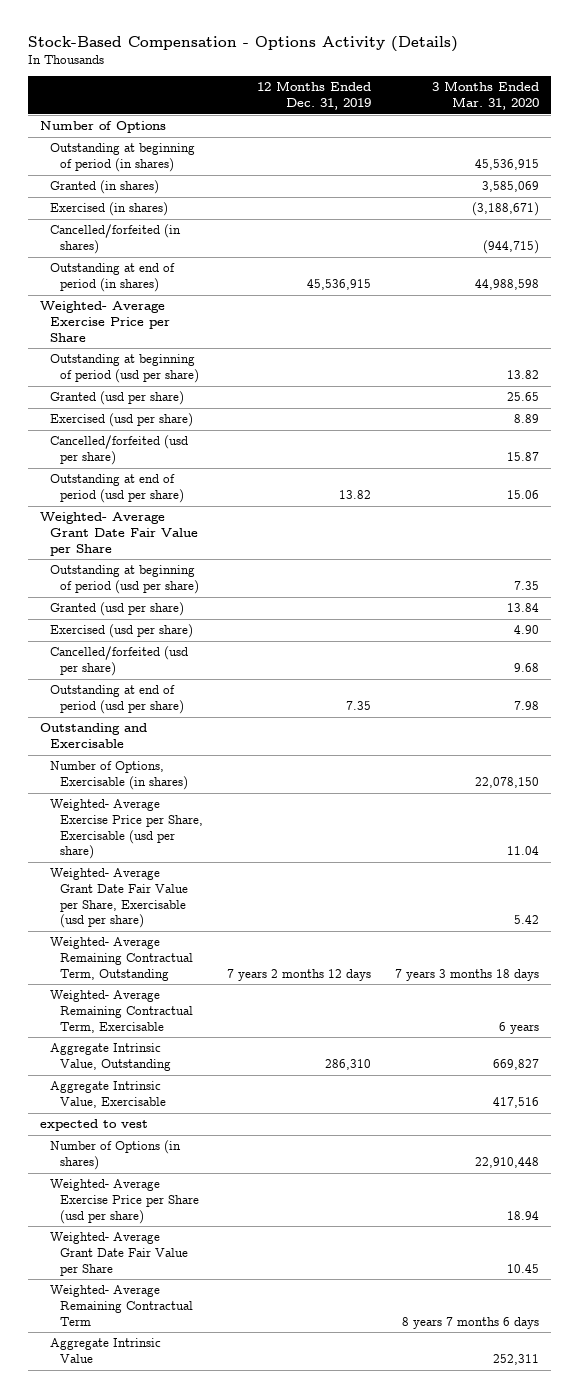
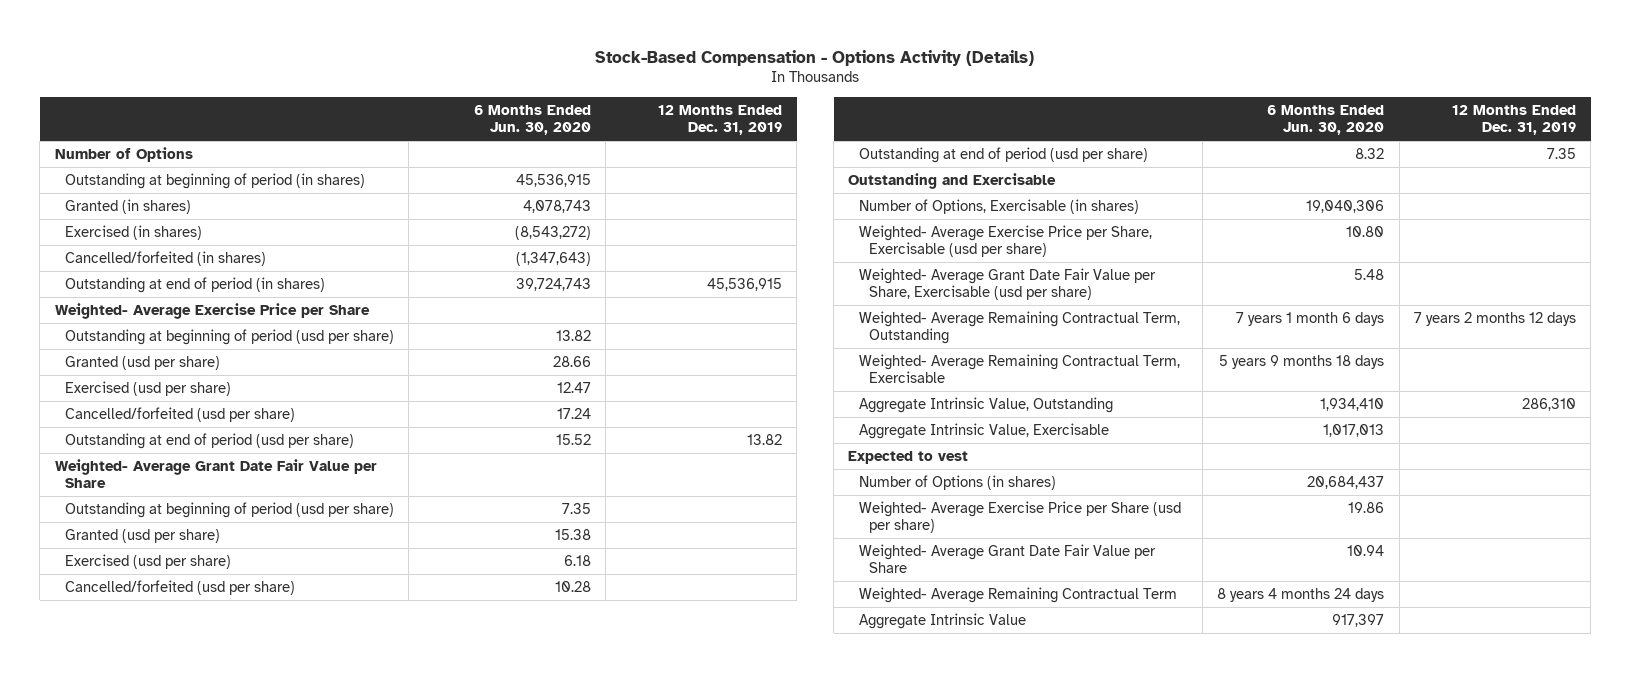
[432,81,540,111] 3 Months Ended Mar. 31, 2020 -> none
none -> [473,104,591,136] 6 Months Ended Jun. 30, 2020
[39,1119,148,1132] expected to vest -> [848,450,969,464] Expected to vest

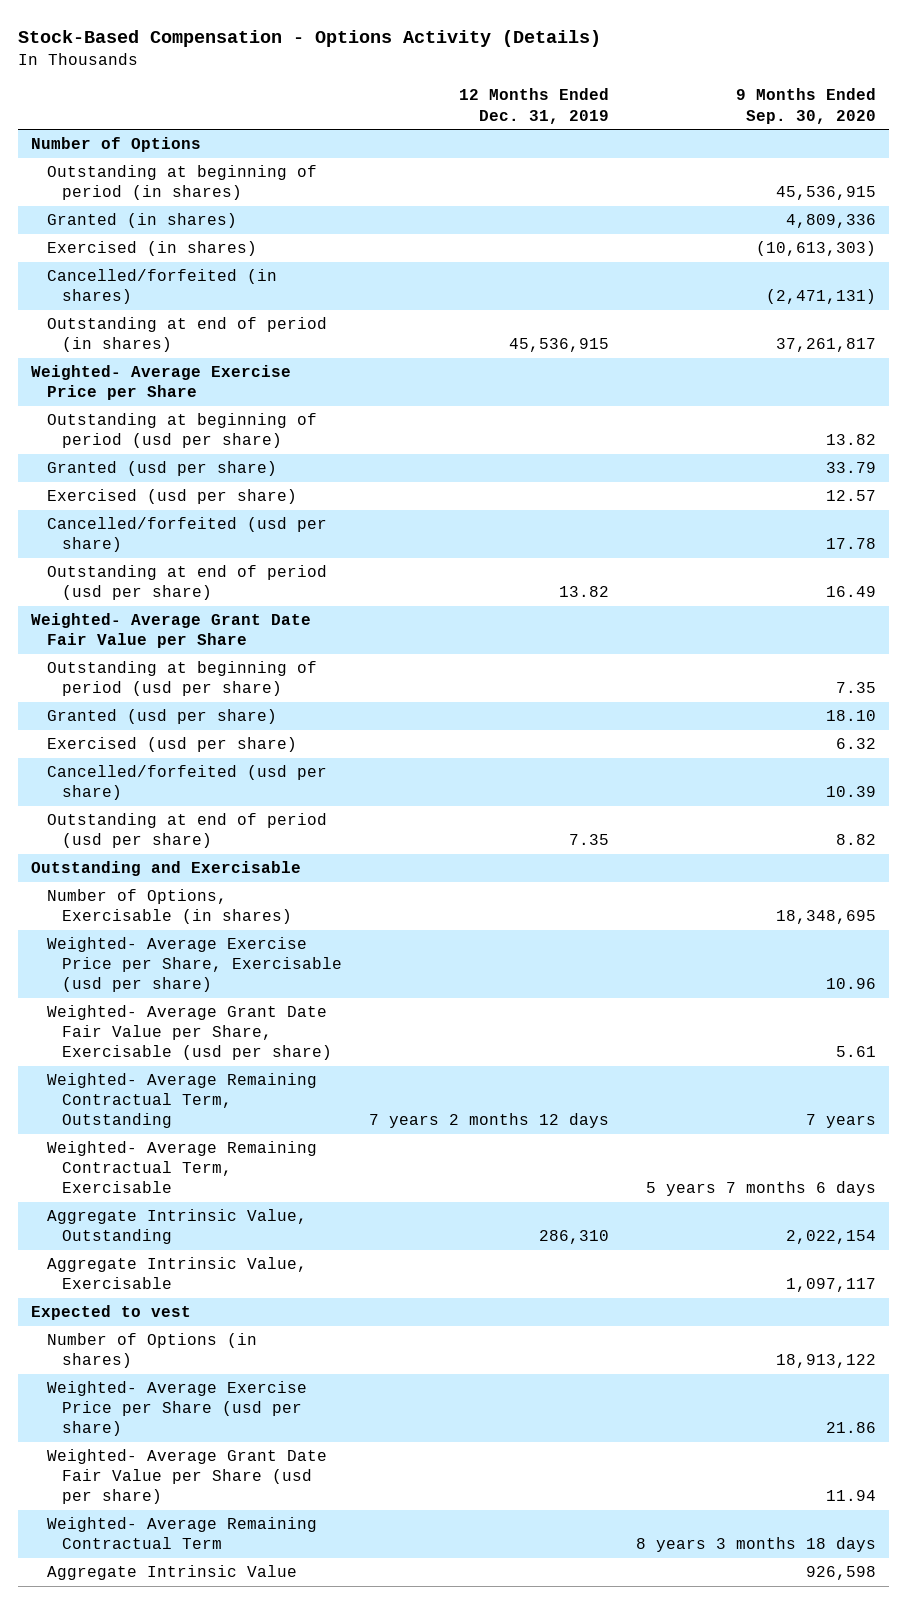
[473,104,591,136] 6 Months Ended Jun. 30, 2020 -> none
none -> [736,88,877,124] 9 Months Ended Sep. 30, 2020
[858,543,1156,574] Weighted- Average Grant Date Fair Value per Share -> [46,1449,327,1505] Weighted- Average Grant Date Fair Value per Share (usd per share)

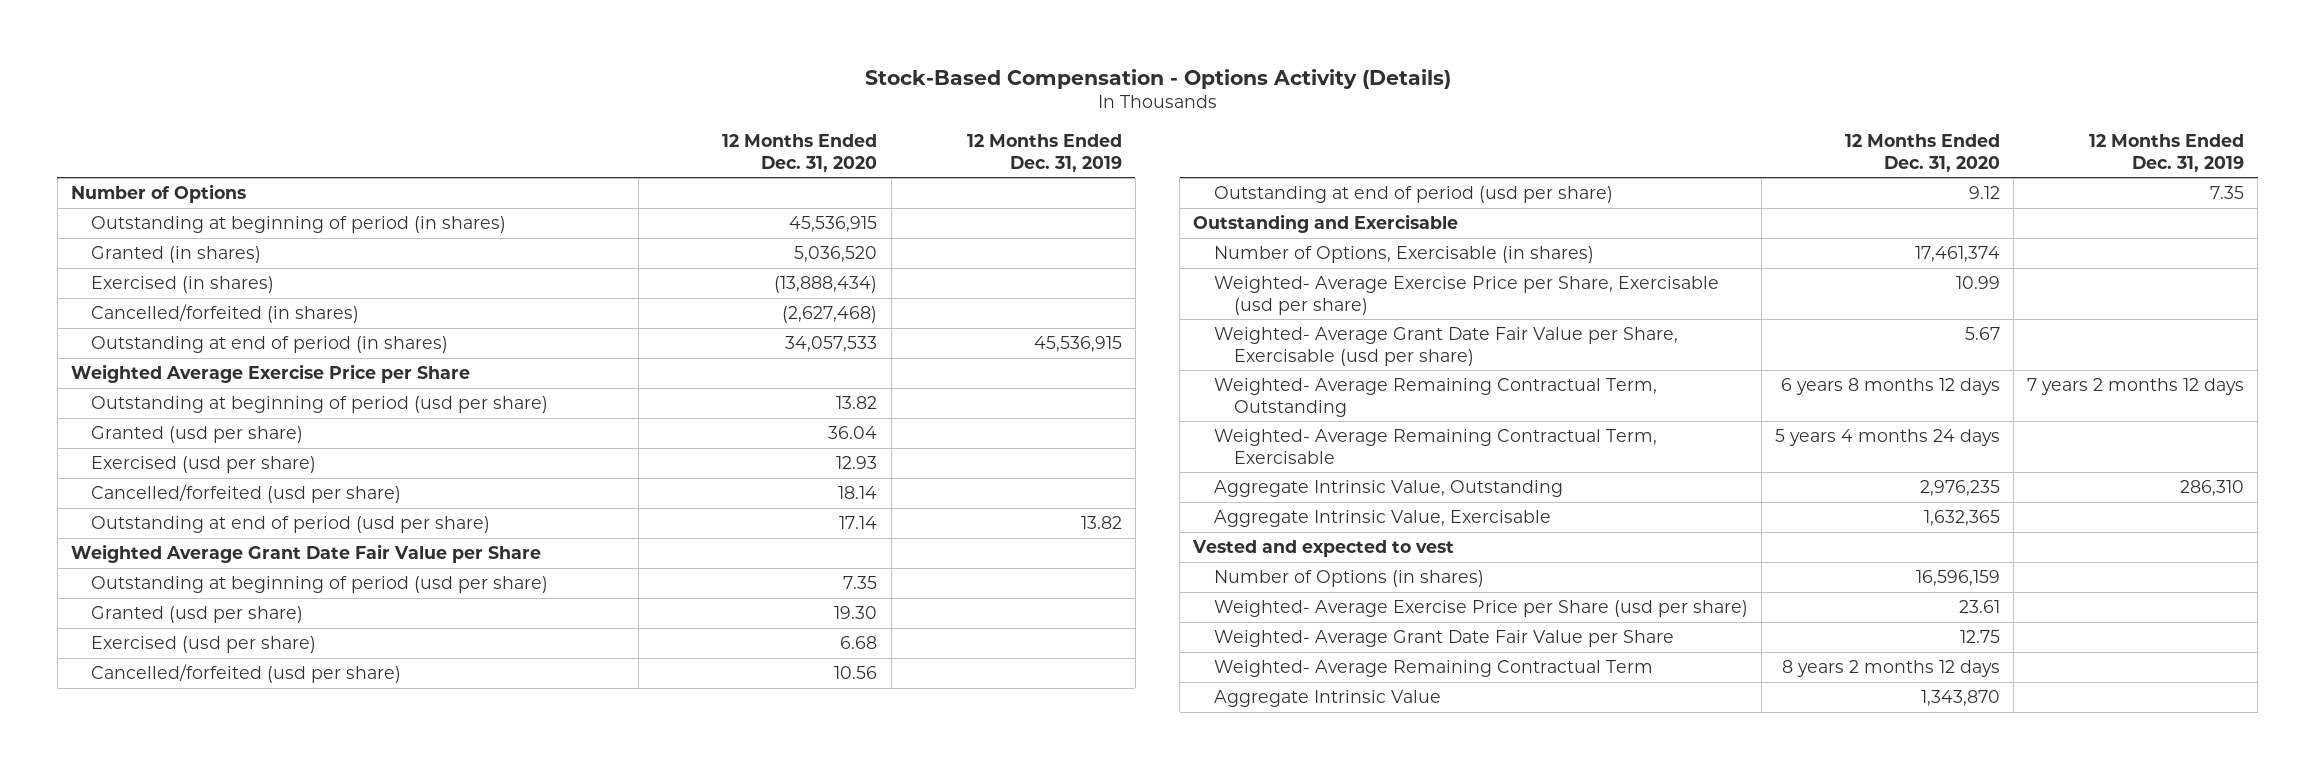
[736,88,877,124] 9 Months Ended Sep. 30, 2020 -> none
none -> [722,134,878,172] 12 Months Ended Dec. 31, 2020
[31,365,292,401] Weighted- Average Exercise Price per Share -> [70,364,470,384] Weighted Average Exercise Price per Share
none -> [70,544,541,564] Weighted Average Grant Date Fair Value per Share
[31,1305,192,1321] Expected to vest -> [1192,540,1455,558] Vested and expected to vest
[46,1449,327,1505] Weighted- Average Grant Date Fair Value per Share (usd per share) -> none
[31,613,312,649] Weighted- Average Grant Date Fair Value per Share -> [1213,630,1674,648] Weighted- Average Grant Date Fair Value per Share

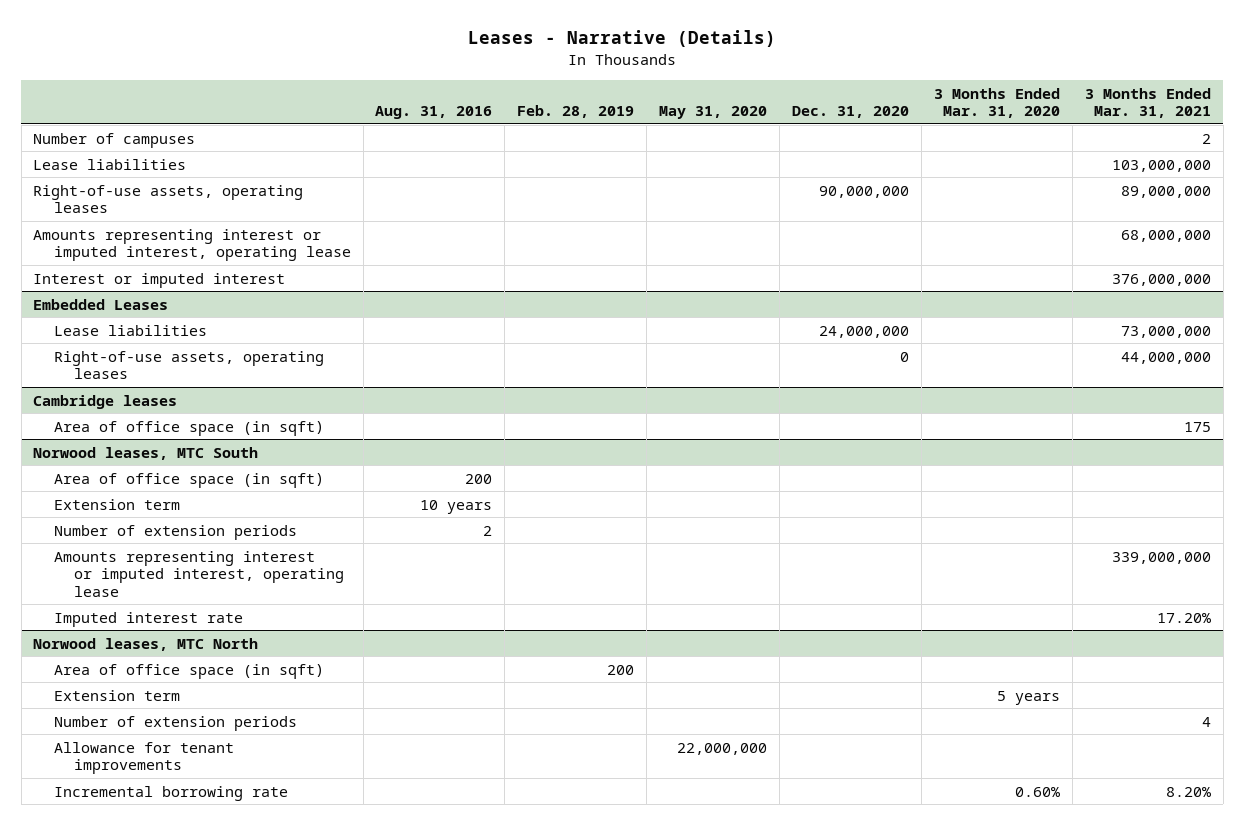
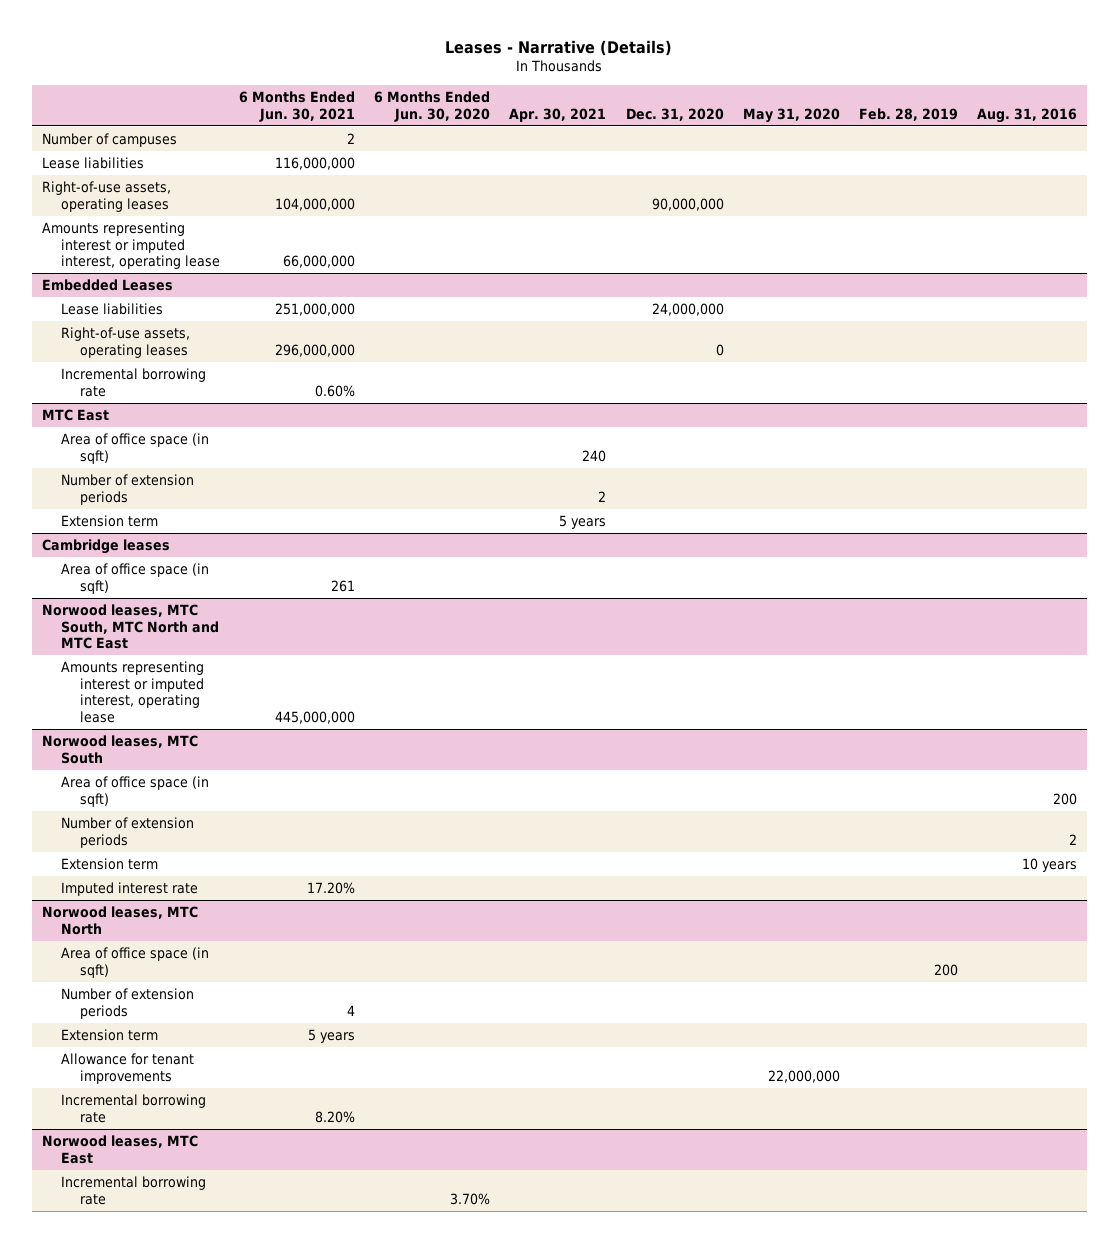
[933,87,1060,119] 3 Months Ended Mar. 31, 2020 -> none
[1084,87,1211,119] 3 Months Ended Mar. 31, 2021 -> none
none -> [239,91,356,122] 6 Months Ended Jun. 30, 2021
none -> [374,91,491,122] 6 Months Ended Jun. 30, 2020
none -> [509,107,607,122] Apr. 30, 2021
[33,272,286,288] Interest or imputed interest -> none
none -> [60,367,206,397] Incremental borrowing rate
none -> [41,408,109,421] MTC East
none -> [60,432,209,464] Area of office space (in sqft)
none -> [60,473,194,505] Number of extension periods
none -> [60,514,158,527] Extension term
none -> [41,603,219,650] Norwood leases, MTC South, MTC North and MTC East
none -> [60,660,205,723] Amounts representing interest or imputed interest, operating lease
[53,550,344,597] Amounts representing interest or imputed interest, operating lease -> none
[53,498,180,510] Extension term -> [60,857,158,870] Extension term
[53,689,180,701] Extension term -> [60,1028,158,1041] Extension term
none -> [41,1134,198,1164] Norwood leases, MTC East
none -> [60,1175,206,1205] Incremental borrowing rate

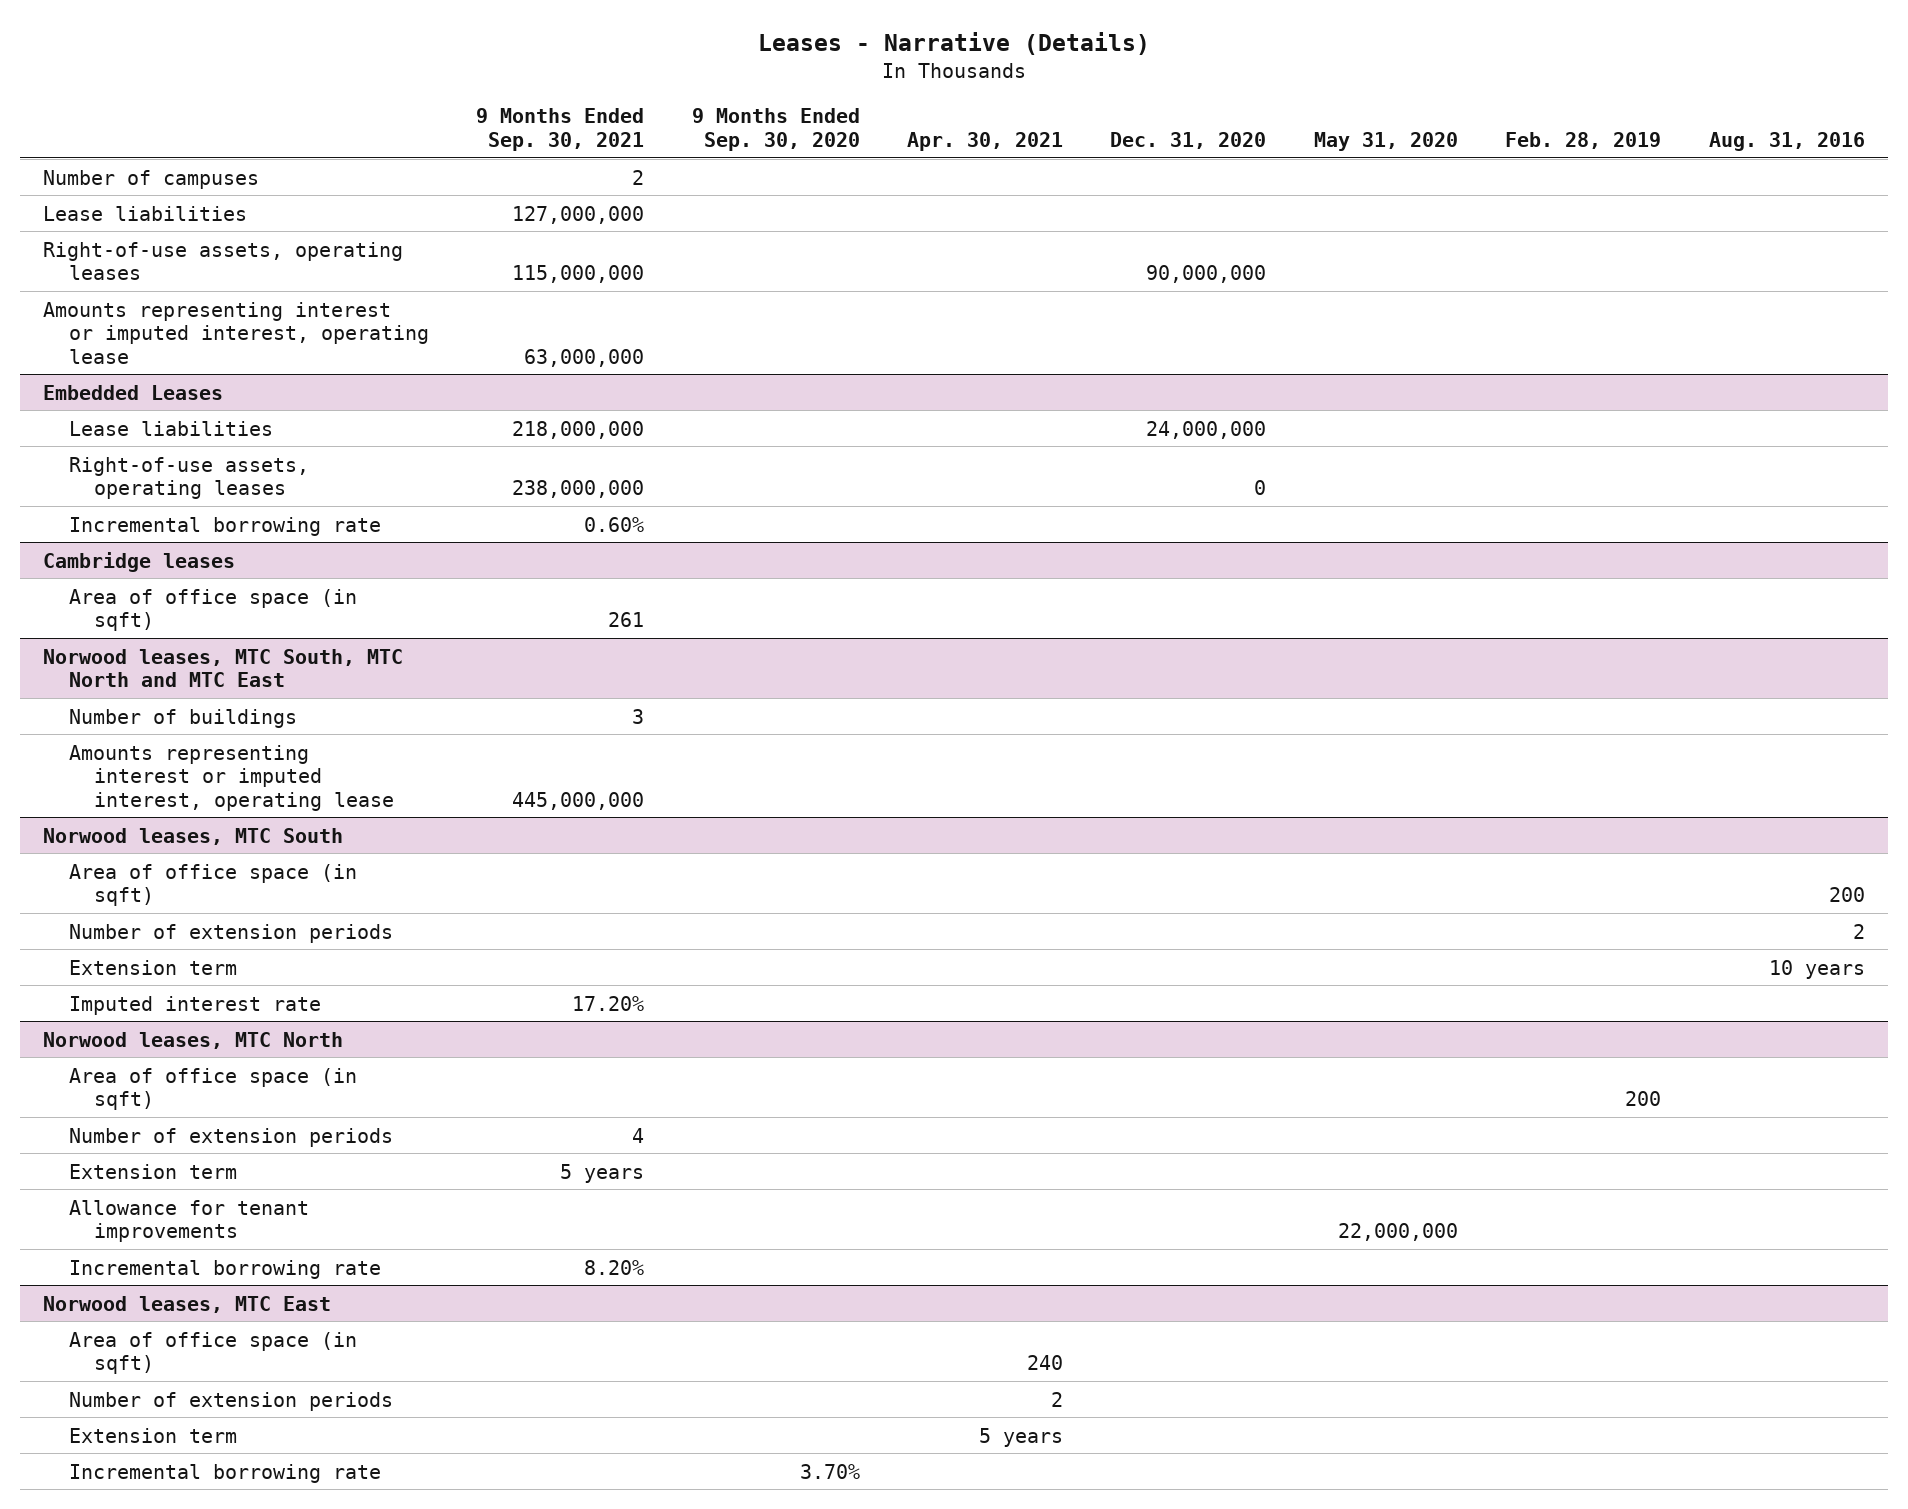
[239,91,356,122] 6 Months Ended Jun. 30, 2021 -> none
[374,91,491,122] 6 Months Ended Jun. 30, 2020 -> none
none -> [476,108,645,151] 9 Months Ended Sep. 30, 2021
none -> [691,108,860,151] 9 Months Ended Sep. 30, 2020
[41,408,109,421] MTC East -> none
[60,432,209,464] Area of office space (in sqft) -> none
[60,473,194,505] Number of extension periods -> none
[60,514,158,527] Extension term -> none
none -> [68,708,297,728] Number of buildings
none -> [68,1331,357,1375] Area of office space (in sqft)
none -> [68,1391,393,1411] Number of extension periods
none -> [68,1427,237,1443] Extension term

